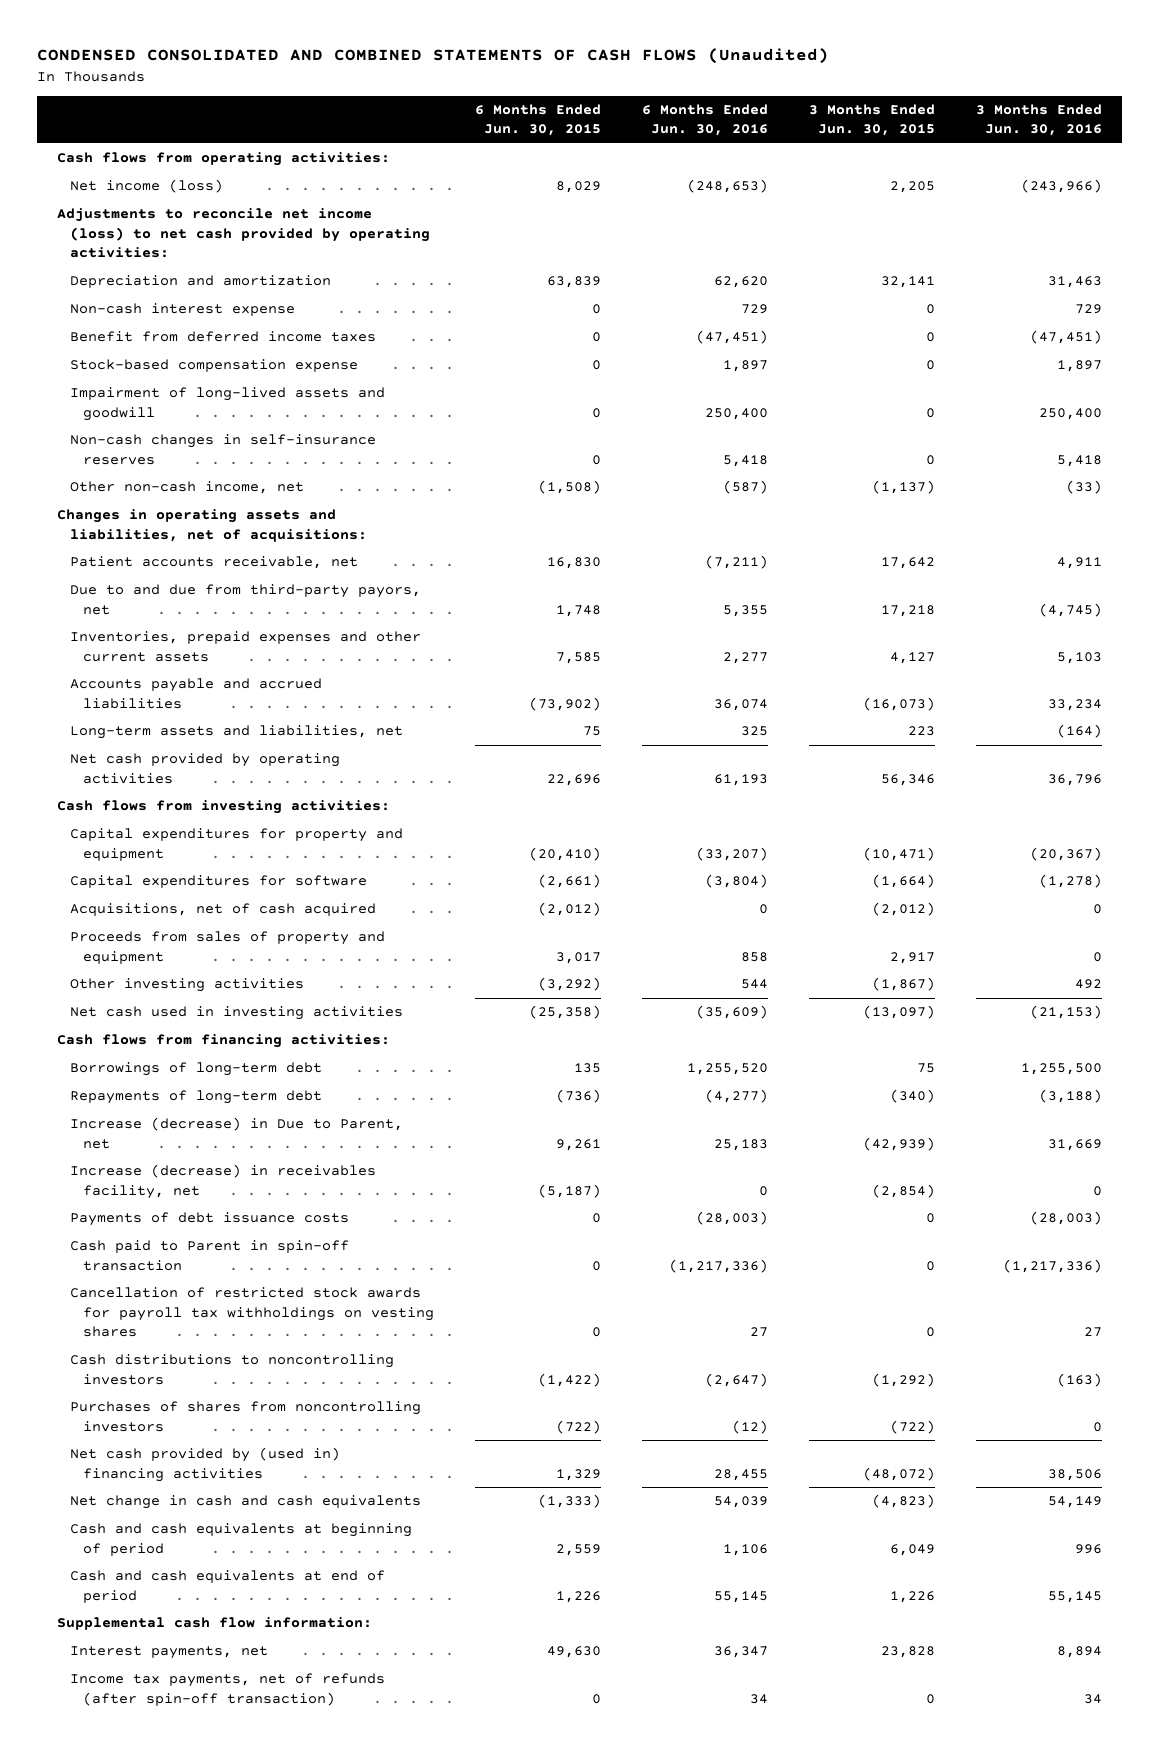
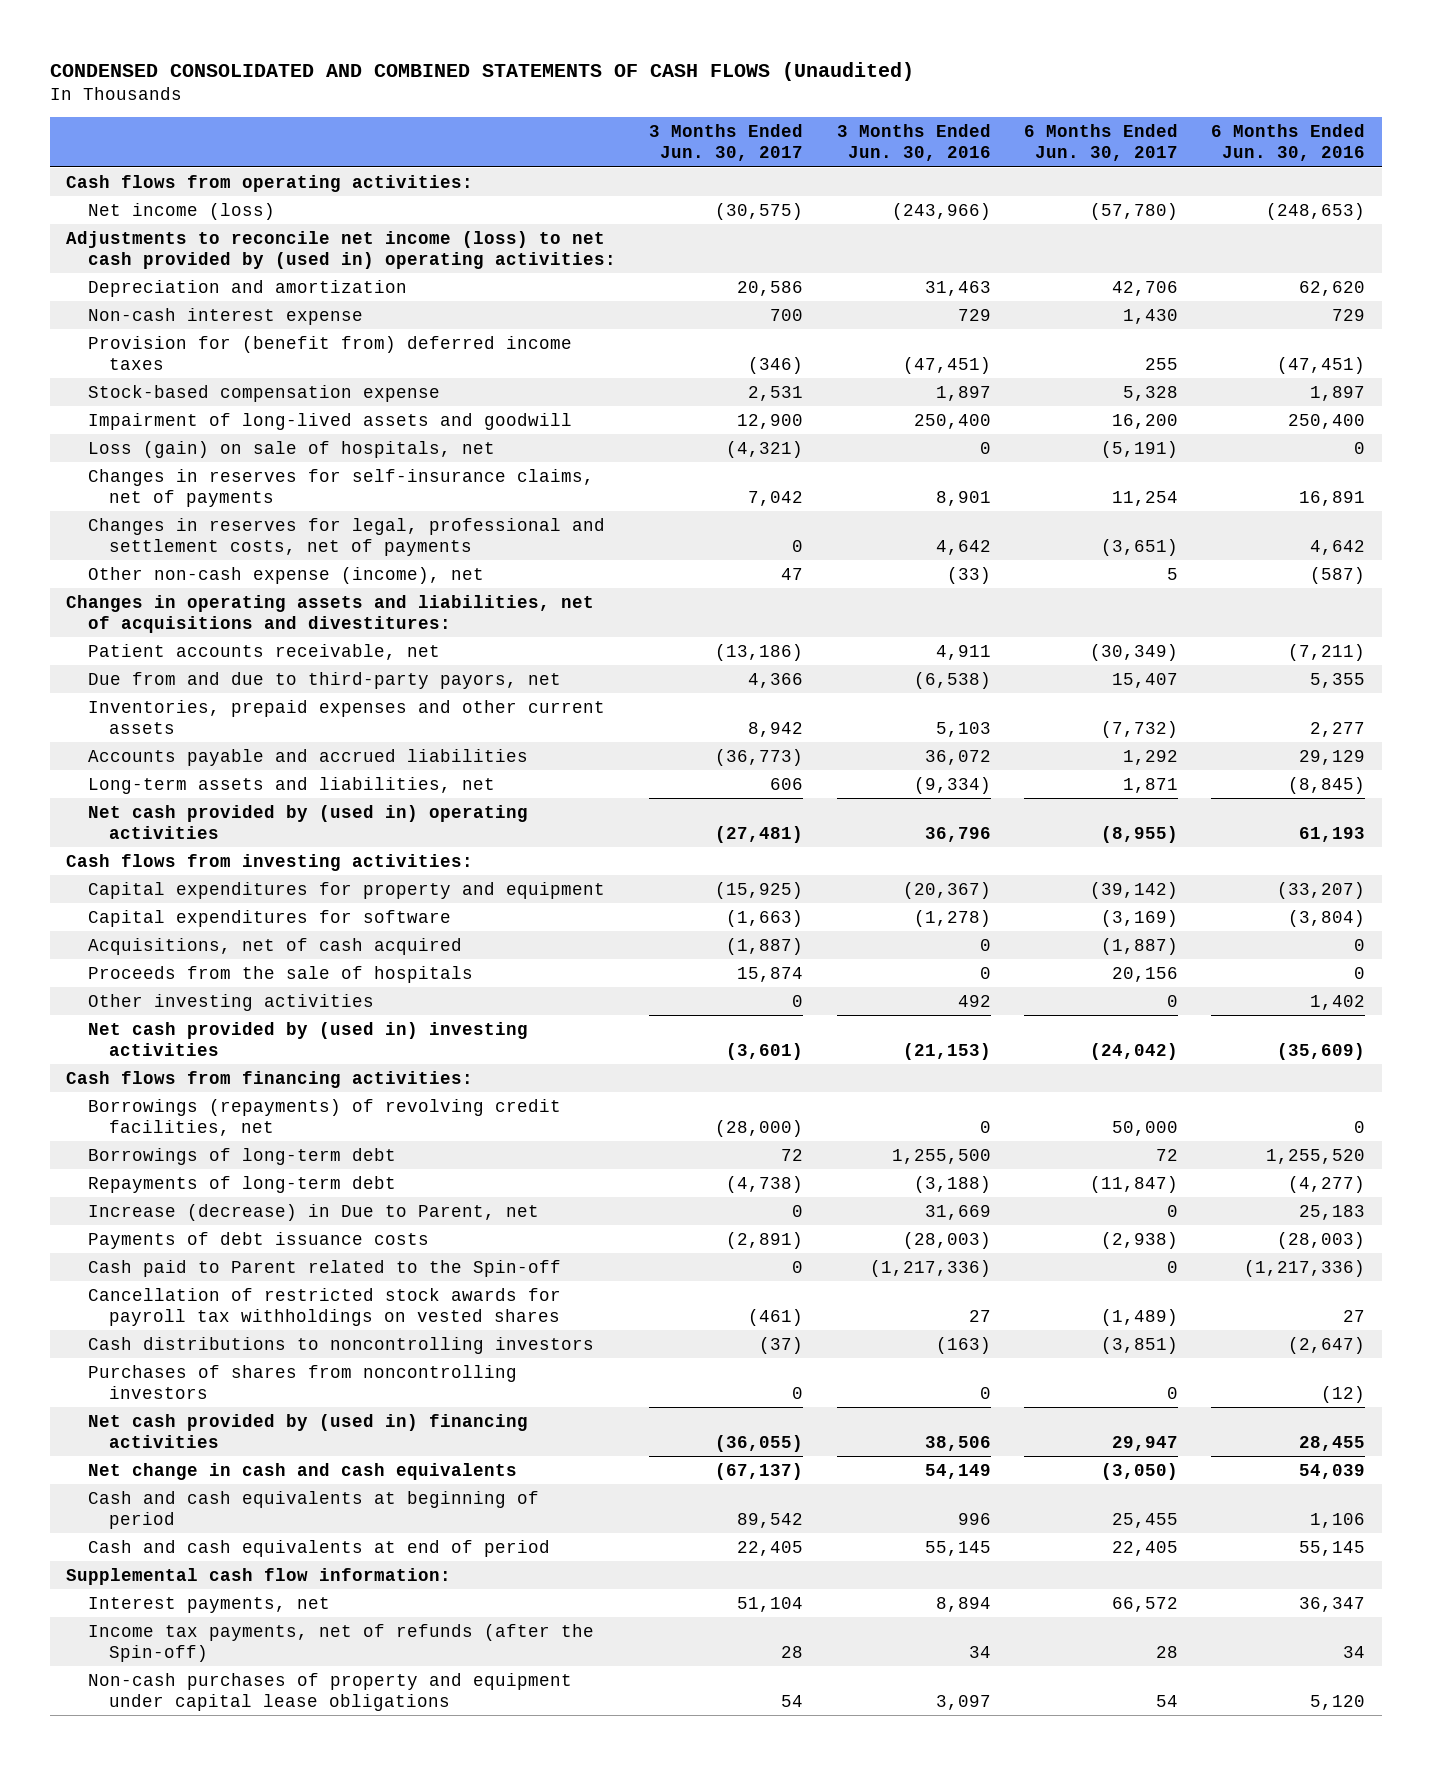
[474,103,601,137] 6 Months Ended Jun. 30, 2015 -> none
[808,103,935,137] 3 Months Ended Jun. 30, 2015 -> none
none -> [649,124,804,162] 3 Months Ended Jun. 30, 2017
none -> [1023,124,1178,162] 6 Months Ended Jun. 30, 2017
[57,208,431,259] Adjustments to reconcile net income (loss) to net cash provided by operating activities: -> [66,230,616,269] Adjustments to reconcile net income (loss) to net cash provided by (used in) operating activities:
[70,331,377,343] Benefit from deferred income taxes -> [87,335,572,370] Provision for (benefit from) deferred income taxes
[70,434,377,465] Non-cash changes in self-insurance reserves -> none
none -> [87,440,495,458] Loss (gain) on sale of hospitals, net
none -> [87,468,594,507] Changes in reserves for self-insurance claims, net of payments
none -> [87,517,605,556] Changes in reserves for legal, professional and settlement costs, net of payments
[70,481,305,495] Other non-cash income, net -> [87,566,484,584] Other non-cash expense (income), net
[57,509,368,542] Changes in operating assets and liabilities, net of acquisitions: -> [66,594,595,633] Changes in operating assets and liabilities, net of acquisitions and divestitures:
[70,584,422,615] Due to and due from third-party payors, net -> [87,671,561,689] Due from and due to third-party payors, net
[1038,602,1102,617] (4,745) -> [913,671,991,689] (6,538)
[713,698,768,711] 36,074 -> [1299,749,1366,765] 29,129
[1047,698,1102,711] 33,234 -> [924,749,991,765] 36,072
[740,726,768,737] 325 -> [1288,776,1366,794] (8,845)
[1056,724,1102,739] (164) -> [913,776,991,794] (9,334)
[70,753,341,784] Net cash provided by operating activities -> [87,804,528,839] Net cash provided by (used in) operating activities
[70,931,386,964] Proceeds from sales of property and equipment -> none
none -> [87,965,473,983] Proceeds from the sale of hospitals
[740,979,768,990] 544 -> [1310,994,1366,1010] 1,402
[70,1006,404,1021] Net cash used in investing activities -> [87,1021,528,1056] Net cash provided by (used in) investing activities
none -> [87,1098,561,1136] Borrowings (repayments) of revolving credit facilities, net
[70,1164,377,1199] Increase (decrease) in receivables facility, net -> none
[70,1240,350,1271] Cash paid to Parent in spin-off transaction -> [87,1259,561,1277] Cash paid to Parent related to the Spin-off
[70,1287,434,1338] Cancellation of restricted stock awards for payroll tax withholdings on vesting shares -> [87,1287,561,1326] Cancellation of restricted stock awards for payroll tax withholdings on vested shares
[70,1673,386,1706] Income tax payments, net of refunds (after spin-off transaction) -> [87,1623,594,1662] Income tax payments, net of refunds (after the Spin-off)
none -> [87,1672,572,1711] Non-cash purchases of property and equipment under capital lease obligations

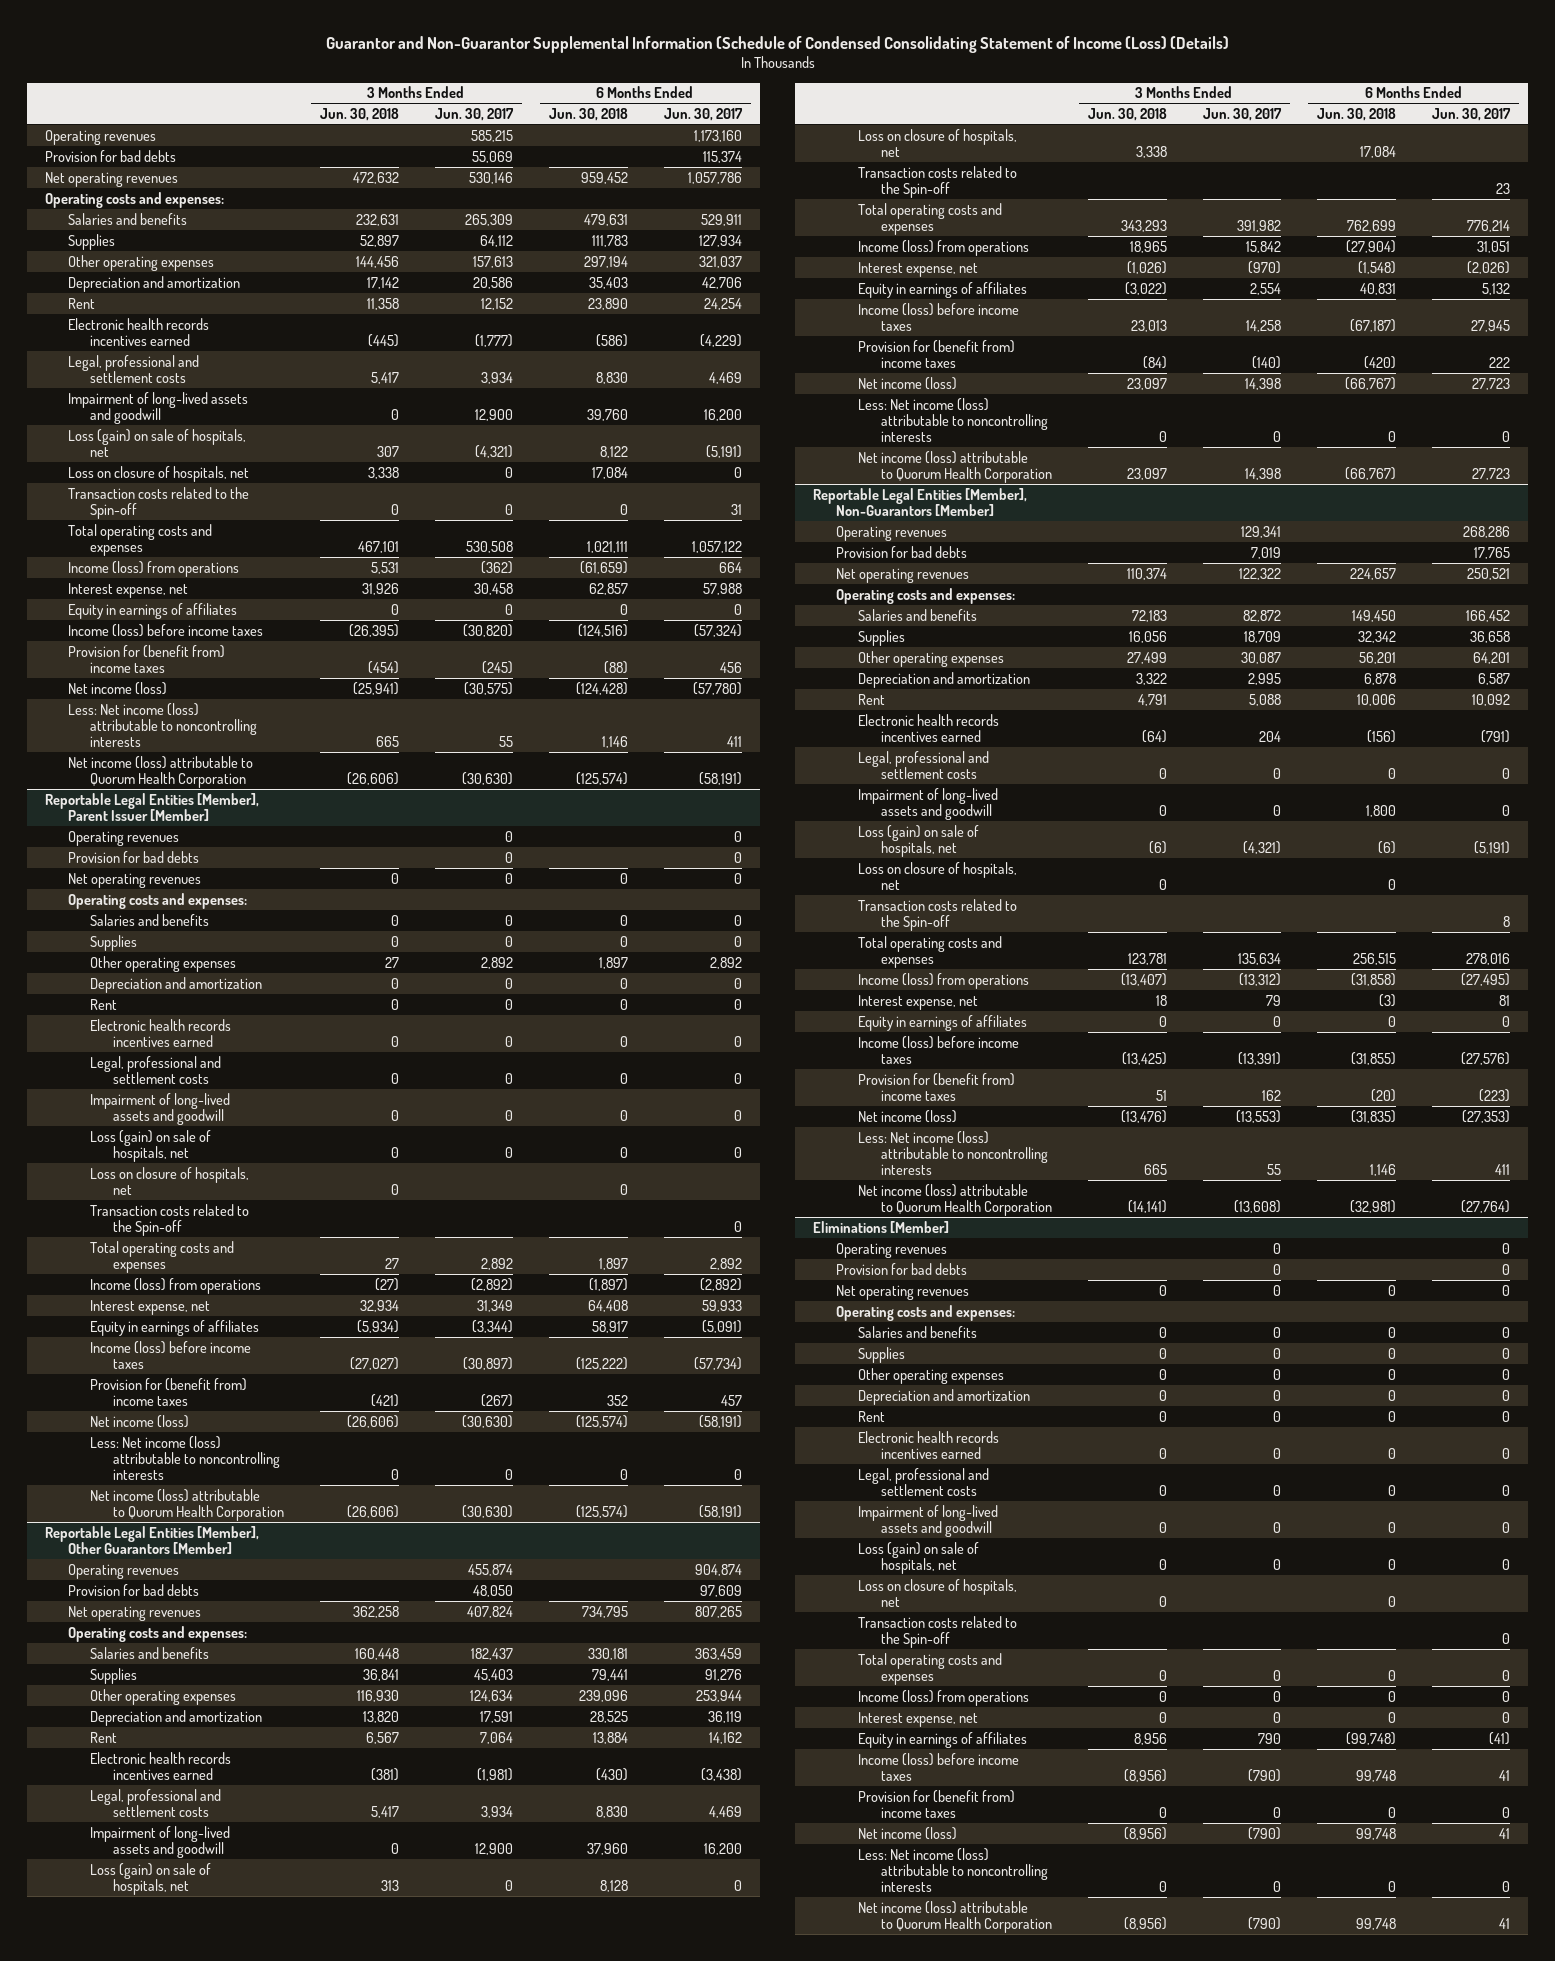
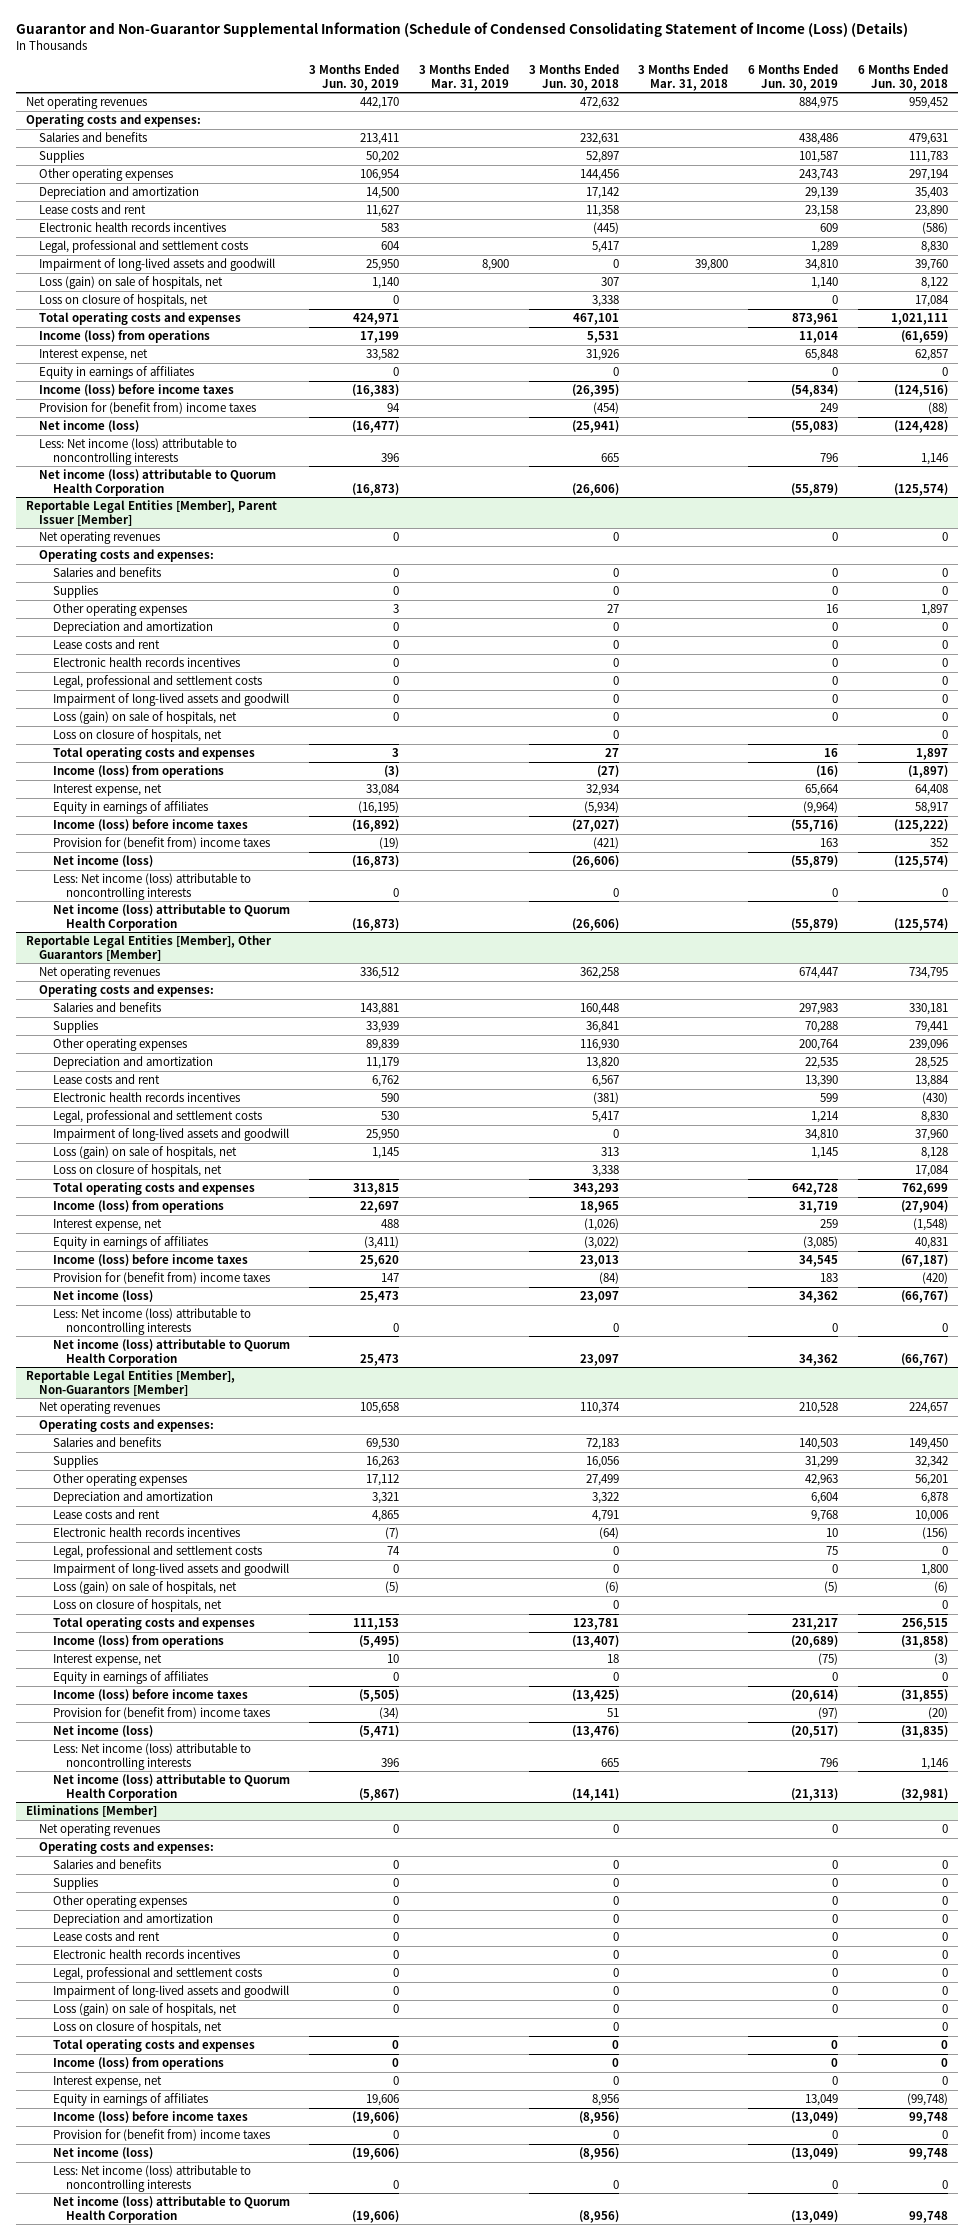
[434,107,514,121] Jun. 30, 2017 -> none
[663,107,743,121] Jun. 30, 2017 -> none
none -> [309,64,400,91] 3 Months Ended Jun. 30, 2019
none -> [418,64,509,91] 3 Months Ended Mar. 31, 2019
none -> [638,64,729,91] 3 Months Ended Mar. 31, 2018
none -> [747,64,838,91] 6 Months Ended Jun. 30, 2019
[45,129,157,145] Operating revenues -> none
[45,149,177,162] Provision for bad debts -> none
[67,297,95,309] Rent -> [39,204,147,215] Lease costs and rent
[67,317,209,346] Electronic health records incentives earned -> [39,222,227,233] Electronic health records incentives
[67,486,249,519] Transaction costs related to the Spin-off -> none
[67,830,179,846] Operating revenues -> none
[67,850,199,863] Provision for bad debts -> none
[90,998,118,1010] Rent -> [52,639,160,650] Lease costs and rent
[90,1018,232,1047] Electronic health records incentives earned -> [52,657,240,668] Electronic health records incentives
[90,1203,250,1236] Transaction costs related to the Spin-off -> none
[67,1563,179,1579] Operating revenues -> none
[67,1583,199,1596] Provision for bad debts -> none
[90,1731,118,1743] Rent -> [52,1074,160,1085] Lease costs and rent
[90,1751,232,1780] Electronic health records incentives earned -> [52,1092,240,1103] Electronic health records incentives
[858,165,1018,198] Transaction costs related to the Spin-off -> none
[835,525,947,541] Operating revenues -> none
[835,545,967,558] Provision for bad debts -> none
[858,693,886,705] Rent -> [52,1509,160,1520] Lease costs and rent
[858,713,1000,742] Electronic health records incentives earned -> [52,1527,240,1538] Electronic health records incentives
[858,898,1018,931] Transaction costs related to the Spin-off -> none
[835,1242,947,1258] Operating revenues -> none
[835,1262,967,1275] Provision for bad debts -> none
[858,1410,886,1422] Rent -> [52,1931,160,1942] Lease costs and rent
[858,1430,1000,1459] Electronic health records incentives earned -> [52,1949,240,1960] Electronic health records incentives
[858,1615,1018,1648] Transaction costs related to the Spin-off -> none

